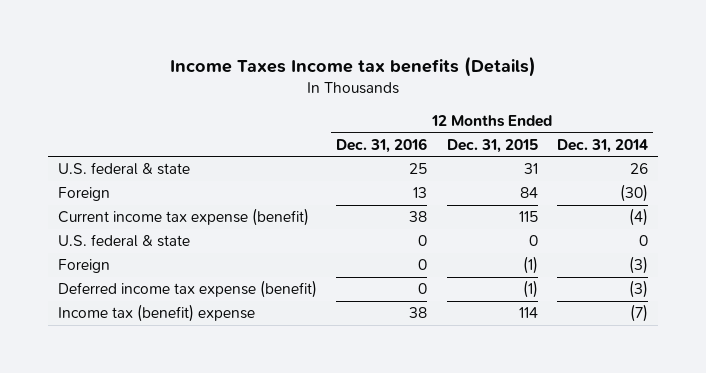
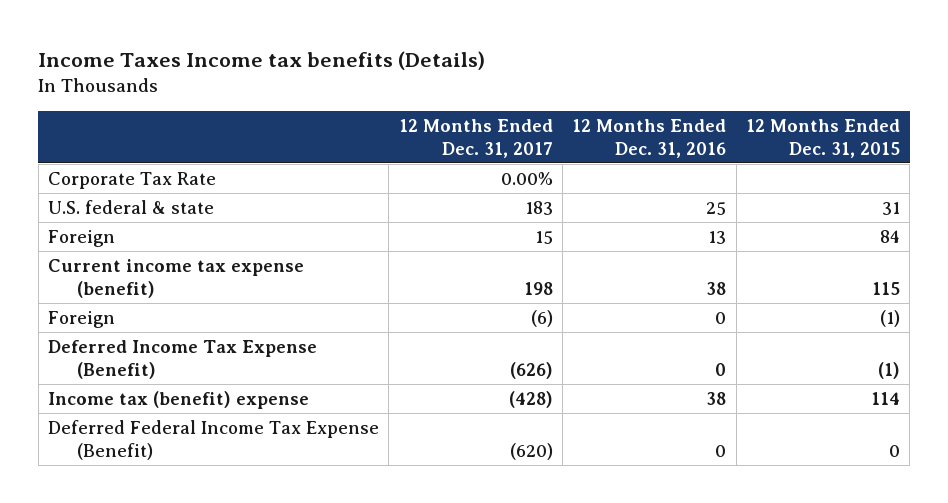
[557,138,649,153] Dec. 31, 2014 -> none
none -> [398,118,553,158] 12 Months Ended Dec. 31, 2017
none -> [47,172,216,190] Corporate Tax Rate
[57,234,190,248] U.S. federal & state -> none
[57,280,317,299] Deferred income tax expense (benefit) -> [47,340,317,379] Deferred Income Tax Expense (Benefit)
none -> [47,420,379,460] Deferred Federal Income Tax Expense (Benefit)

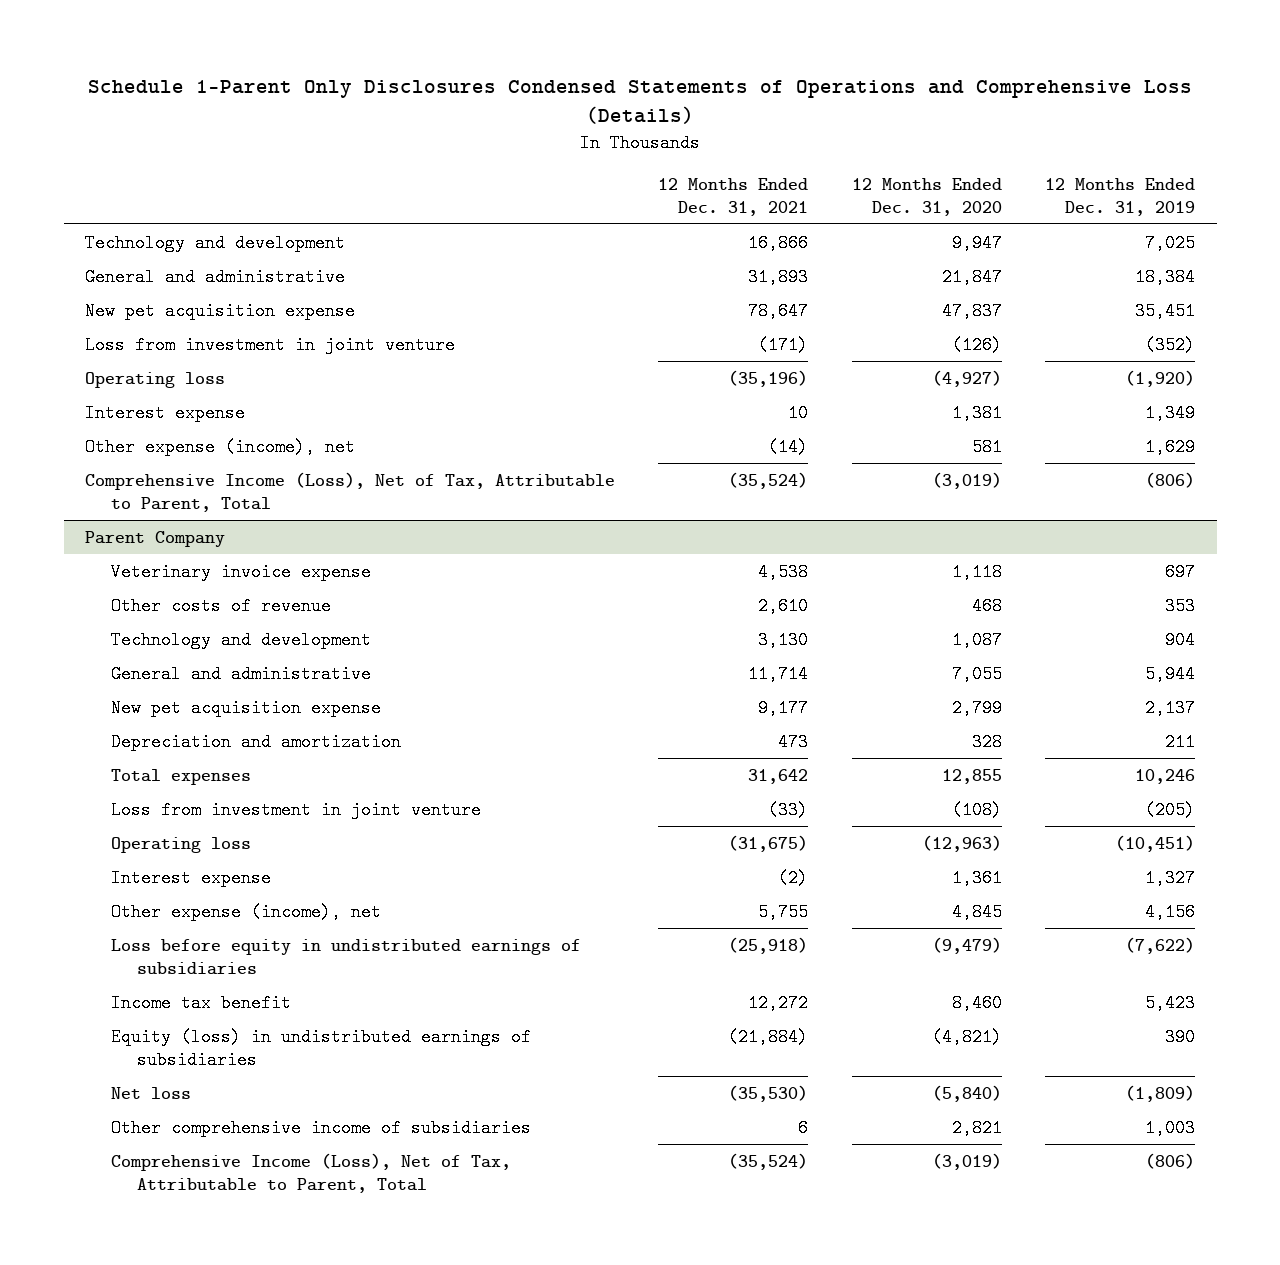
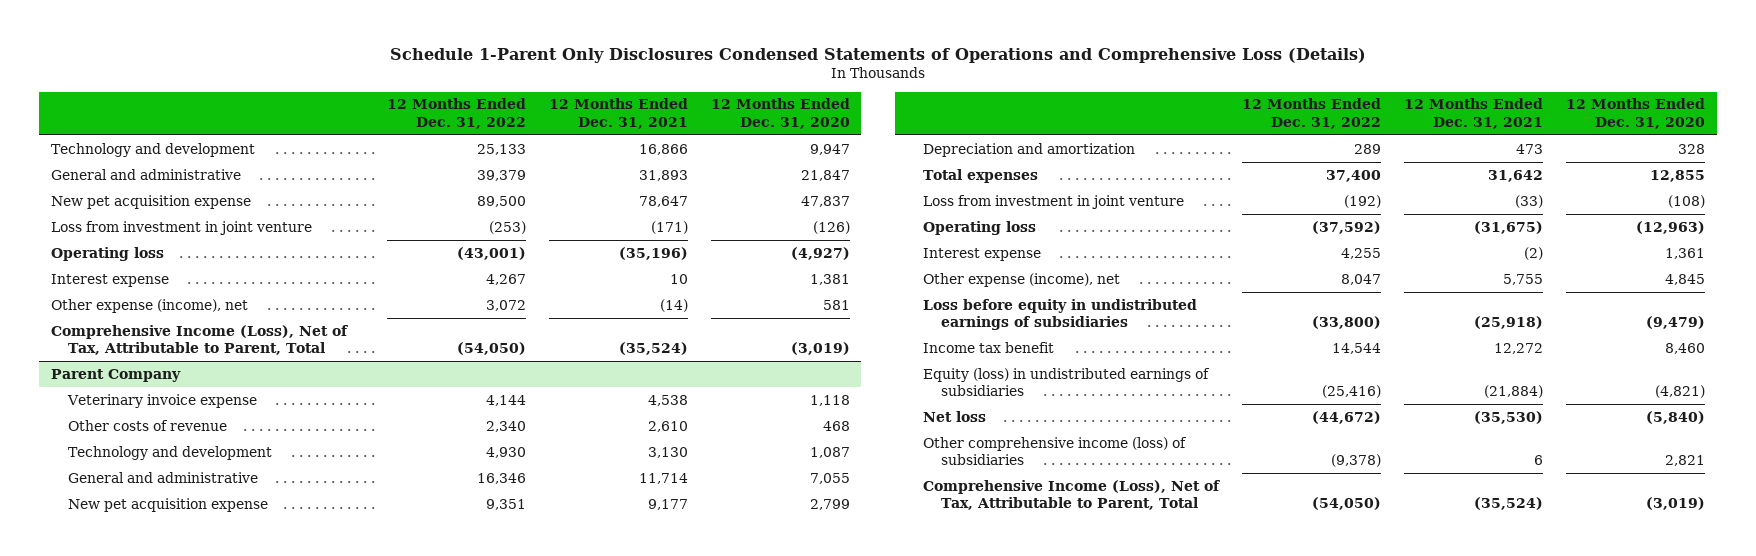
[1044,177,1195,216] 12 Months Ended Dec. 31, 2019 -> none
none -> [386,98,526,129] 12 Months Ended Dec. 31, 2022
[111,1118,532,1137] Other comprehensive income of subsidiaries -> [923,436,1188,466] Other comprehensive income (loss) of subsidiaries

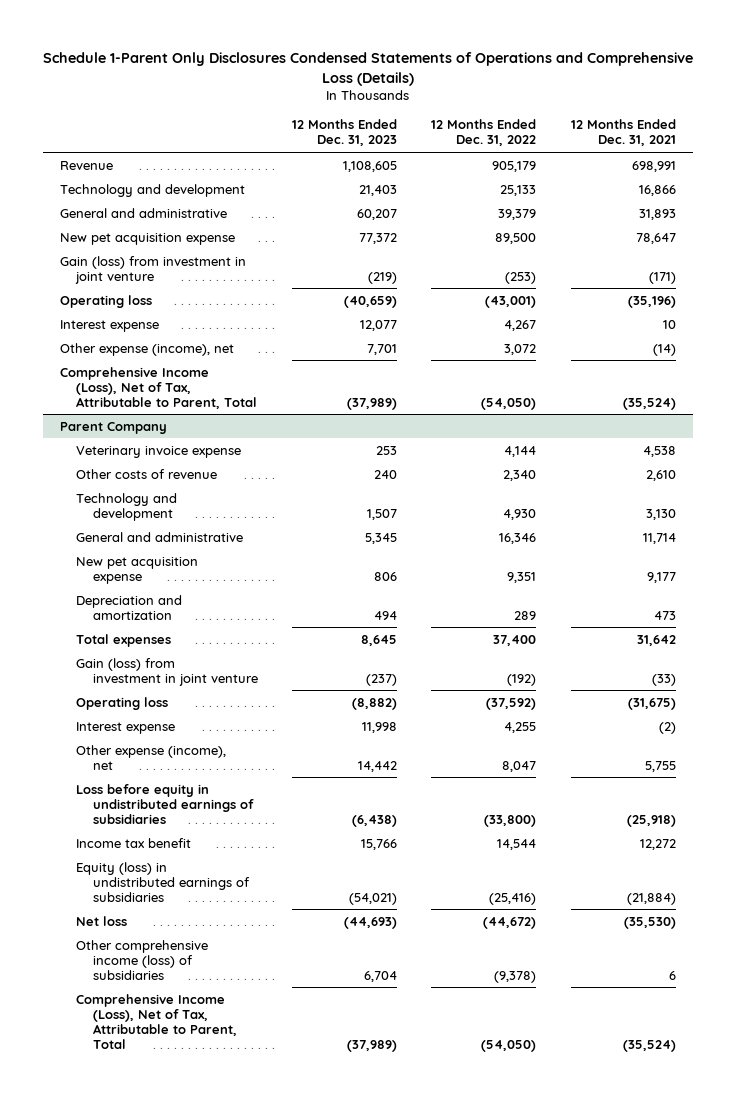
[710,98,850,129] 12 Months Ended Dec. 31, 2020 -> none
none -> [292,119,398,147] 12 Months Ended Dec. 31, 2023
none -> [60,160,114,170] Revenue
[50,220,312,235] Loss from investment in joint venture -> [60,255,247,284] Gain (loss) from investment in joint venture
[923,194,1185,209] Loss from investment in joint venture -> [76,657,258,686] Gain (loss) from investment in joint venture

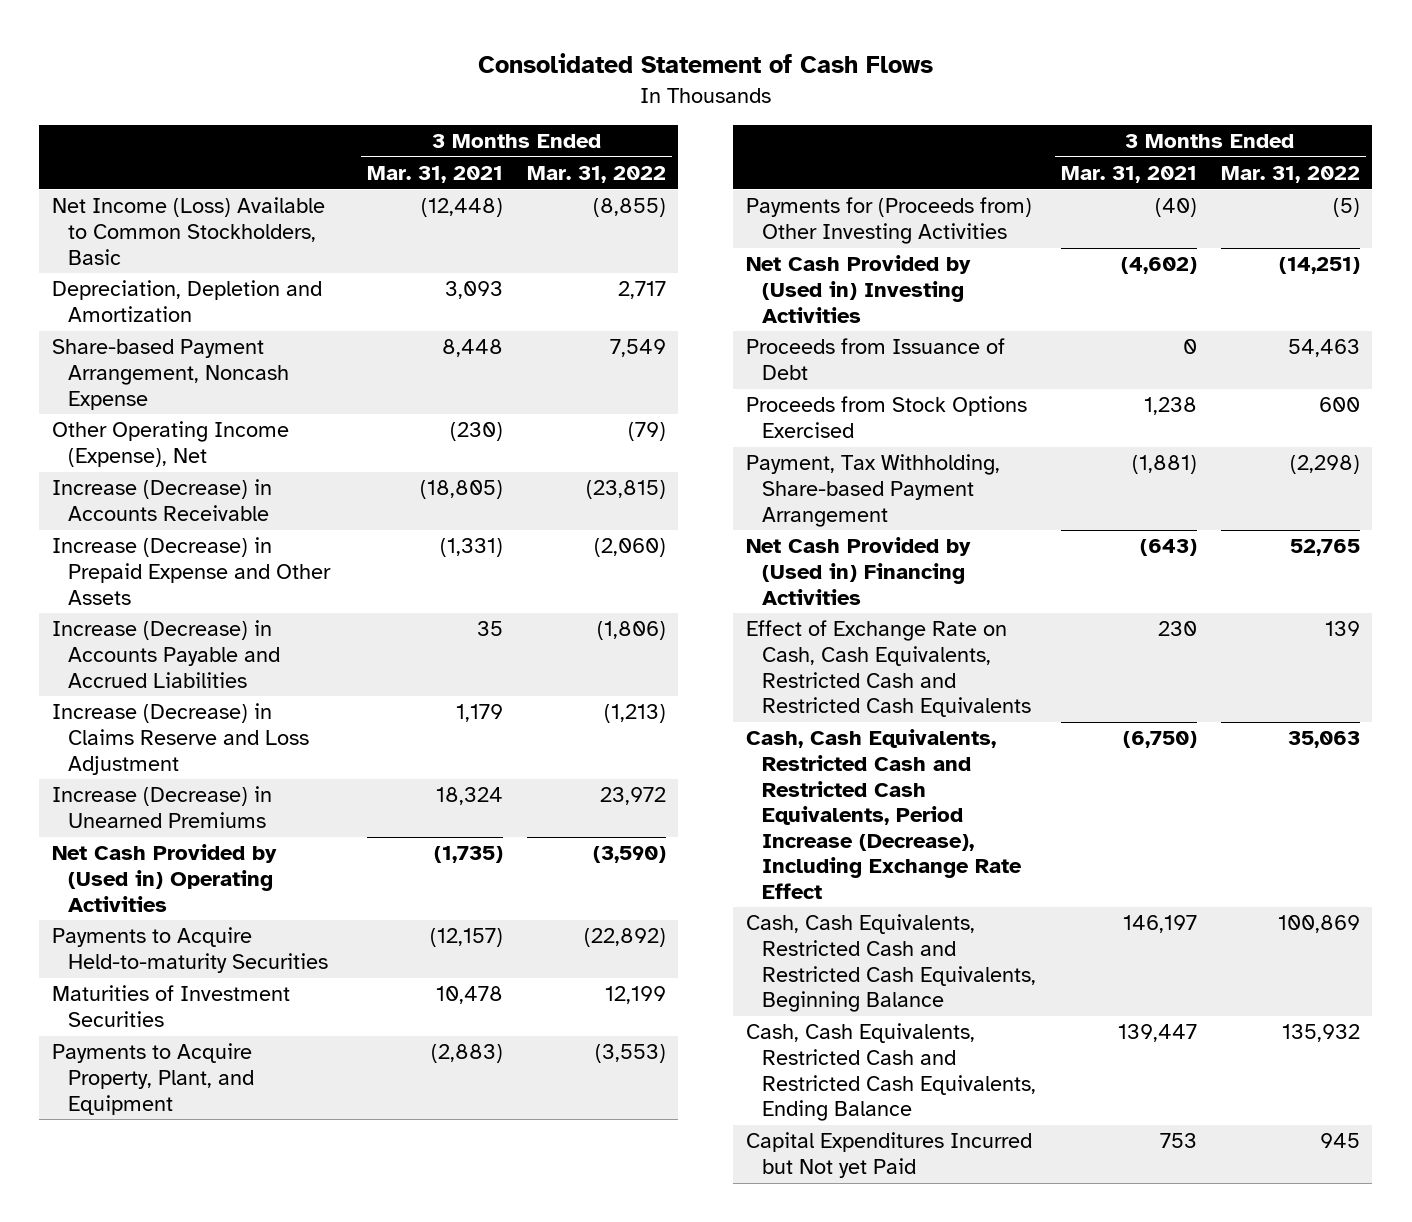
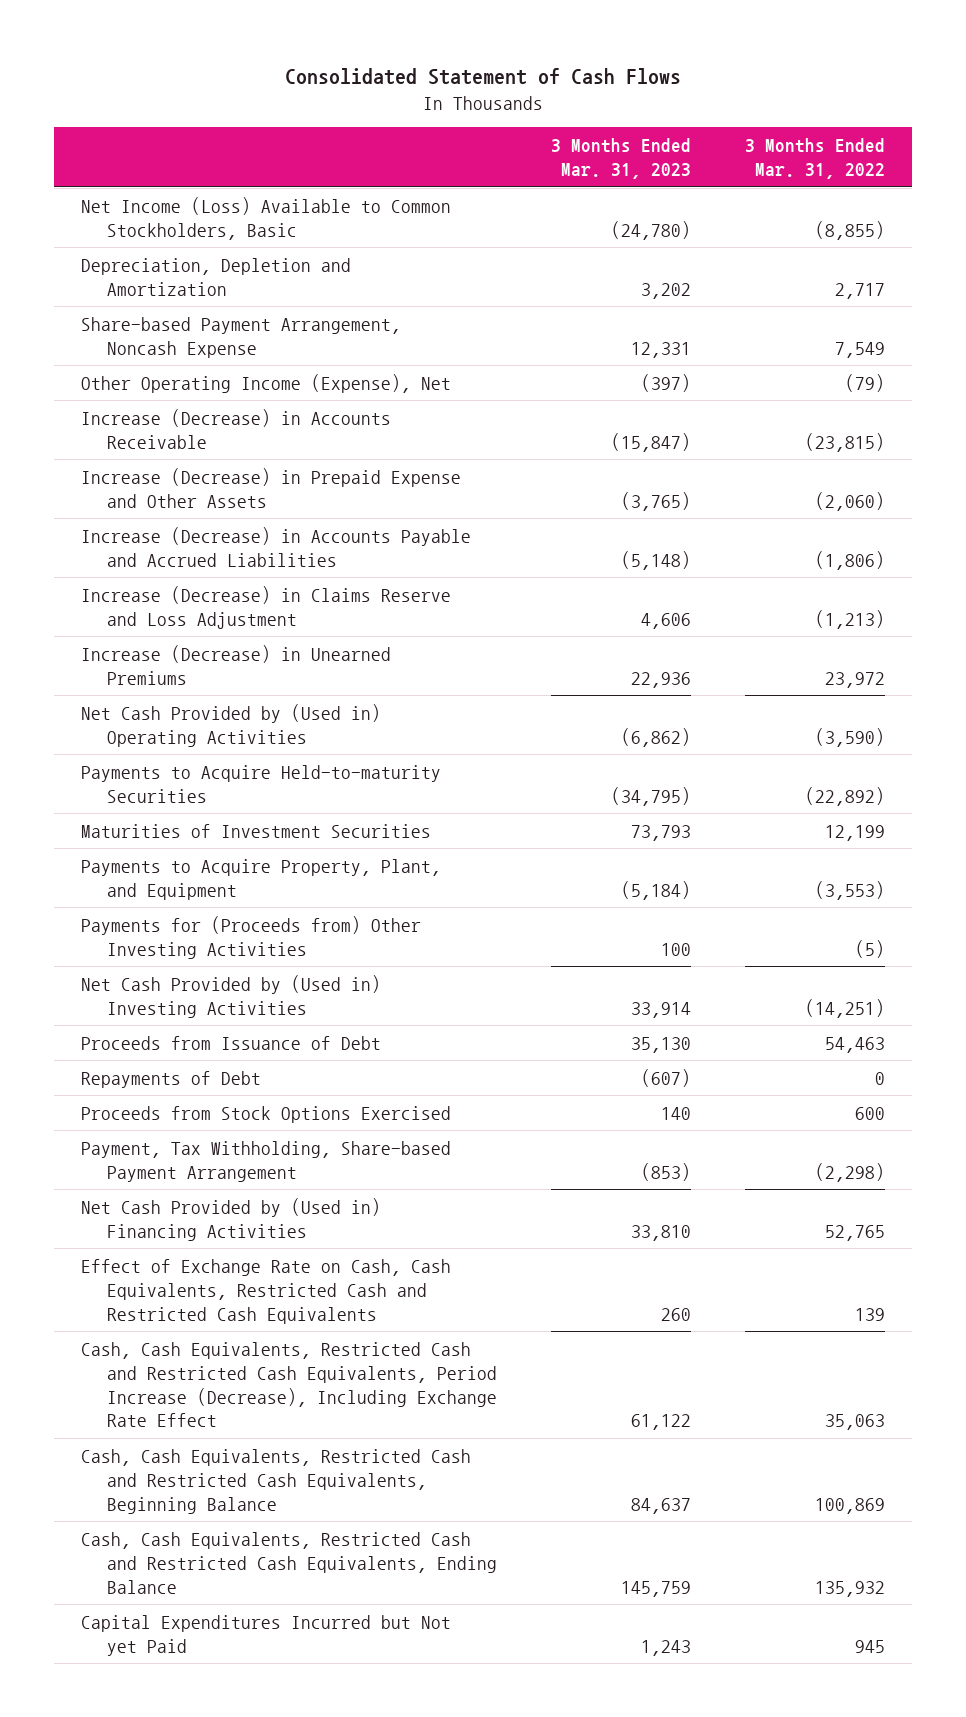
[366,166,503,184] Mar. 31, 2021 -> none
none -> [550,138,691,180] 3 Months Ended Mar. 31, 2023
none -> [81,1070,262,1088] Repayments of Debt

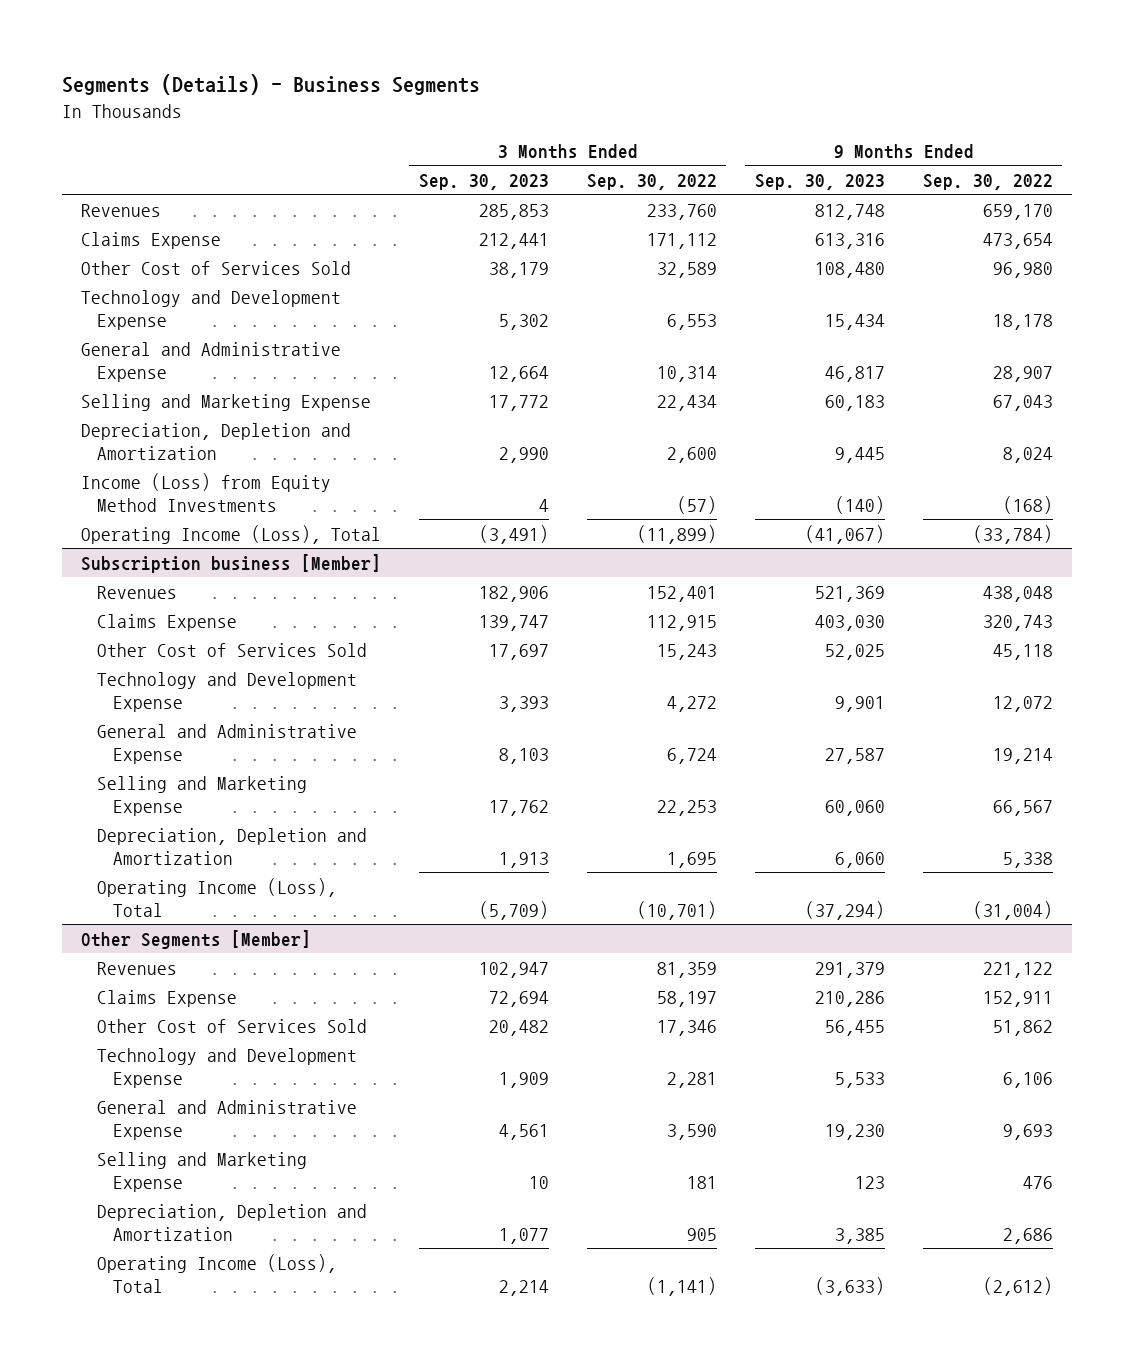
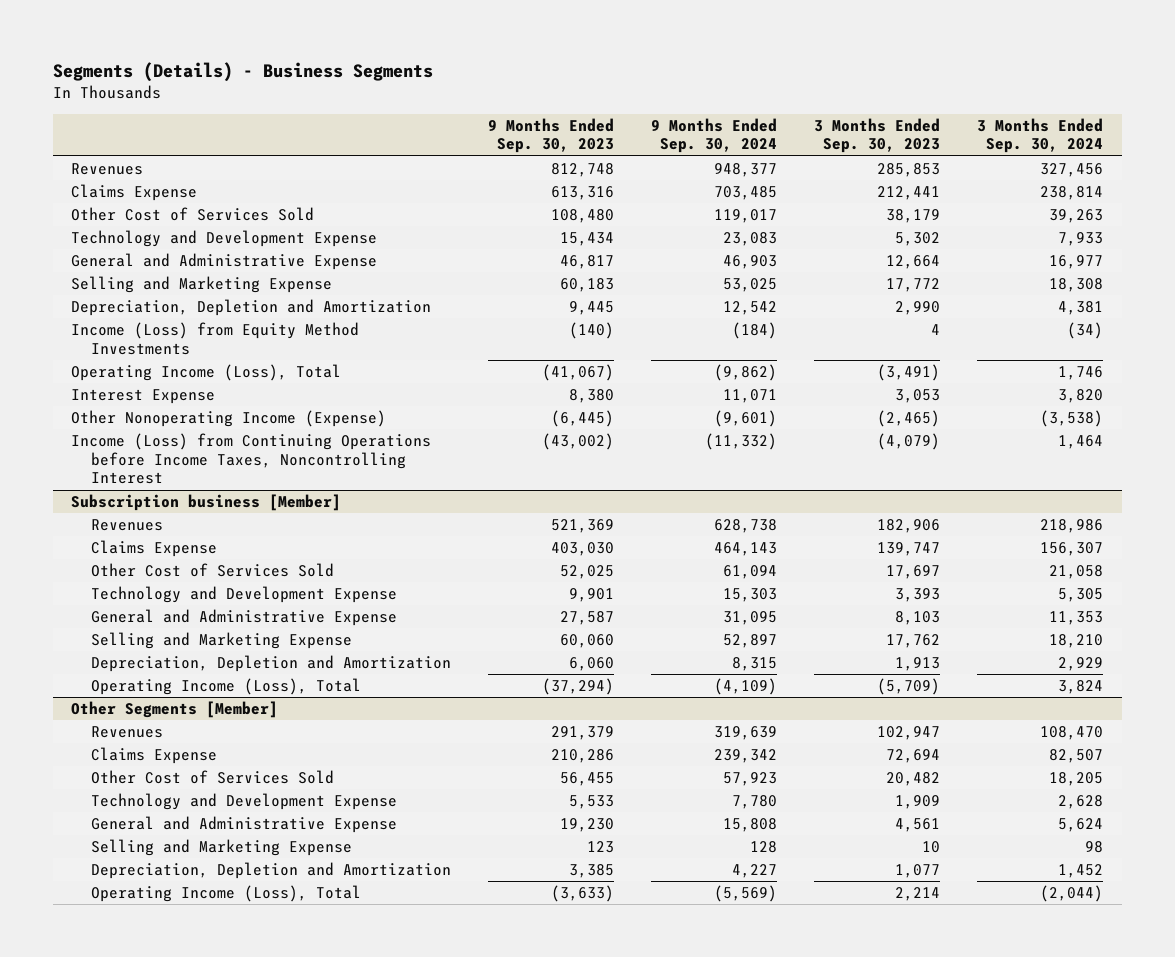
[586,173,717,190] Sep. 30, 2022 -> none
[922,173,1053,190] Sep. 30, 2022 -> none
none -> [651,117,778,154] 9 Months Ended Sep. 30, 2024
none -> [977,117,1104,154] 3 Months Ended Sep. 30, 2024
none -> [71,389,216,405] Interest Expense
none -> [71,410,387,428] Other Nonoperating Income (Expense)
none -> [71,433,432,485] Income (Loss) from Continuing Operations before Income Taxes, Noncontrolling Interest

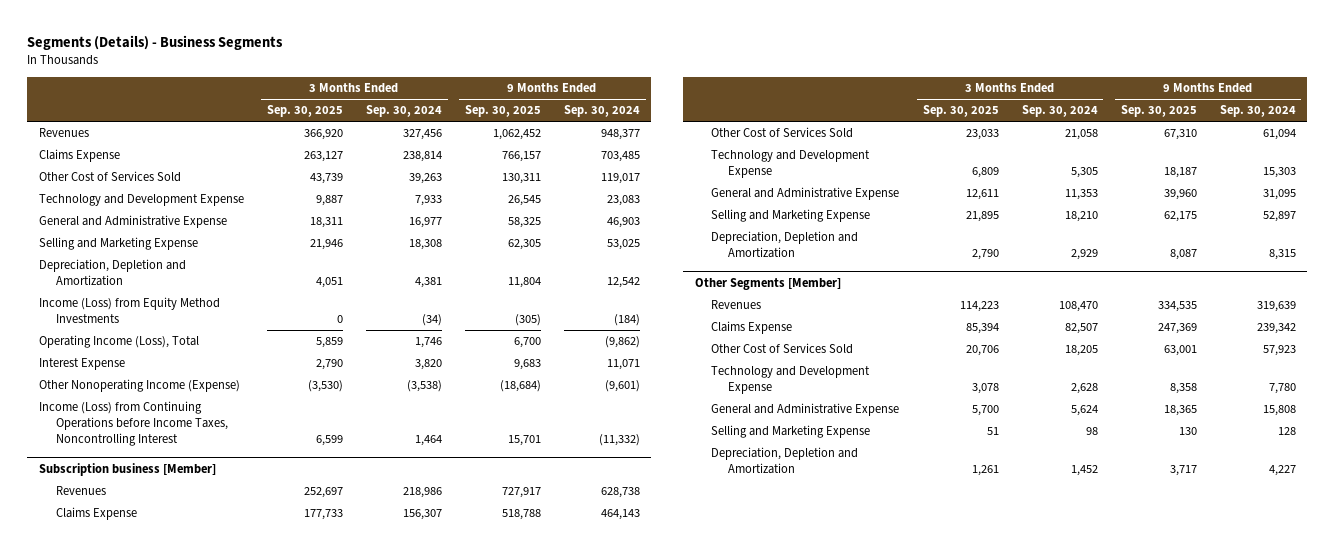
[488,117,615,154] 9 Months Ended Sep. 30, 2023 -> none
[814,117,941,154] 3 Months Ended Sep. 30, 2023 -> none
none -> [266,105,343,118] Sep. 30, 2025
none -> [464,105,541,118] Sep. 30, 2025
[91,678,362,696] Operating Income (Loss), Total -> none
[91,885,362,903] Operating Income (Loss), Total -> none

